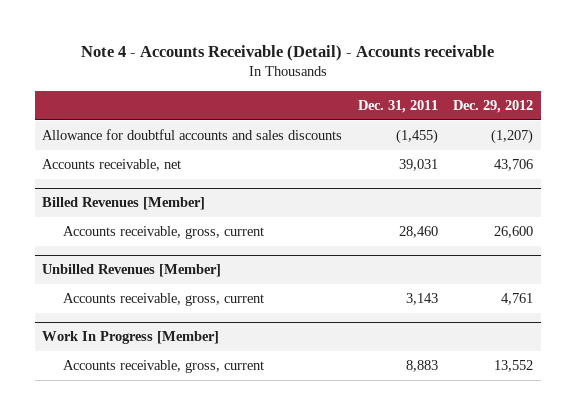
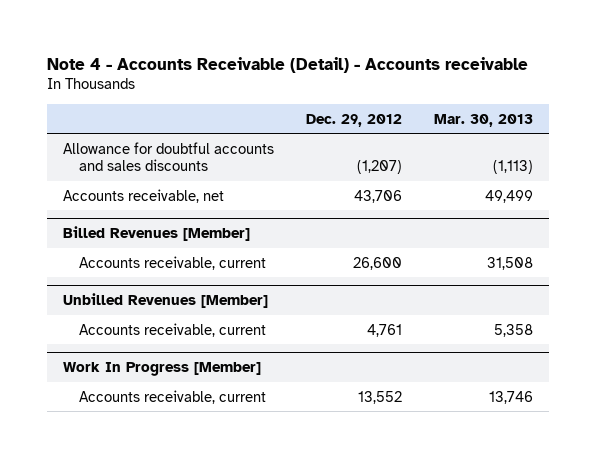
[357,99,438,113] Dec. 31, 2011 -> none
none -> [433,113,533,127] Mar. 30, 2013
[62,226,264,240] Accounts receivable, gross, current -> [78,255,266,270] Accounts receivable, current
[62,293,264,307] Accounts receivable, gross, current -> [78,322,266,337] Accounts receivable, current
[62,360,264,374] Accounts receivable, gross, current -> [78,389,266,404] Accounts receivable, current

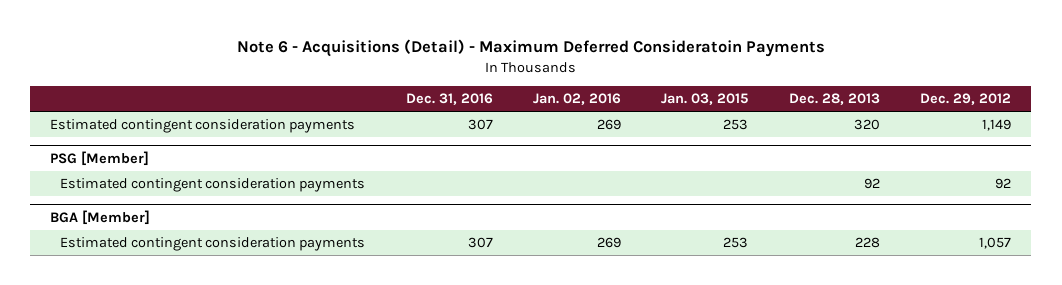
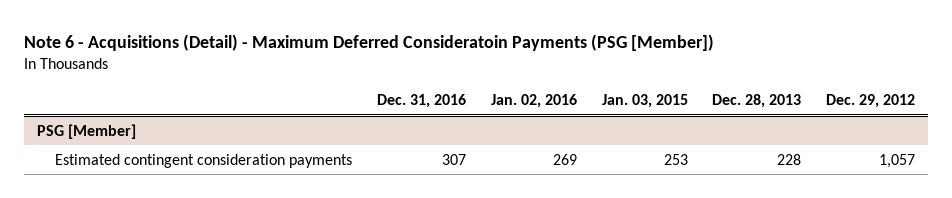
[236,39,825,58] Note 6 - Acquisitions (Detail) - Maximum Deferred Consideratoin Payments -> [24,34,715,52] Note 6 - Acquisitions (Detail) - Maximum Deferred Consideratoin Payments (PSG [Member])
[50,119,356,134] Estimated contingent consideration payments -> none
[60,178,366,193] Estimated contingent consideration payments -> none
[50,210,151,226] BGA [Member] -> none

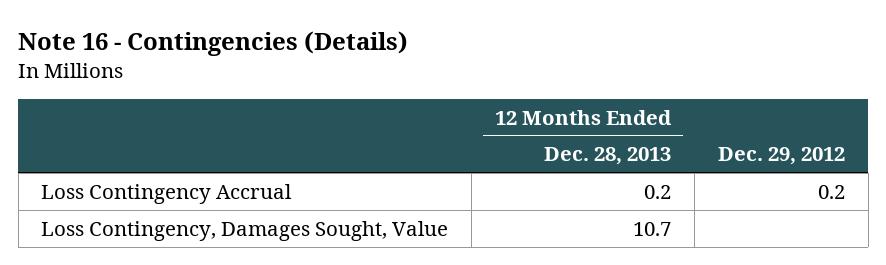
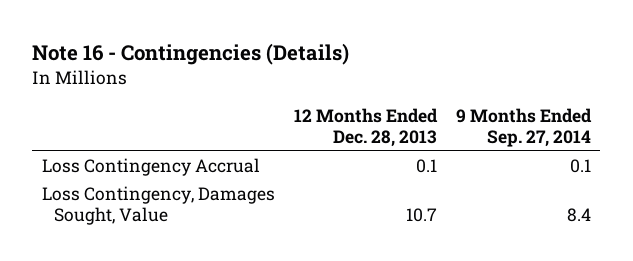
[717,147,845,166] Dec. 29, 2012 -> none
none -> [455,107,592,148] 9 Months Ended Sep. 27, 2014
[644,184,672,199] 0.2 -> [415,159,437,174] 0.1

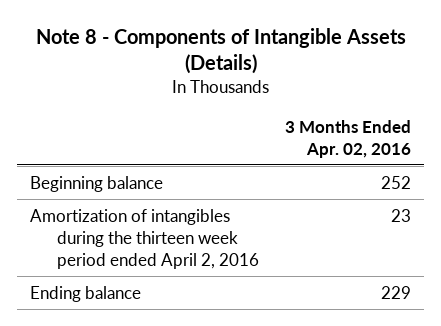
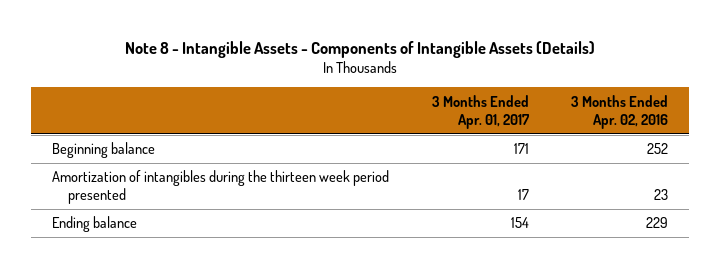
[35,27,406,75] Note 8 - Components of Intangible Assets (Details) -> [125,40,596,58] Note 8 - Intangible Assets - Components of Intangible Assets (Details)
none -> [431,94,530,129] 3 Months Ended Apr. 01, 2017
[30,208,259,269] Amortization of intangibles during the thirteen week period ended April 2, 2016 -> [52,170,390,205] Amortization of intangibles during the thirteen week period presented

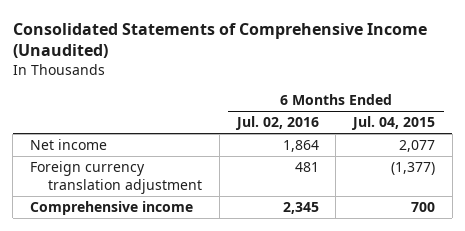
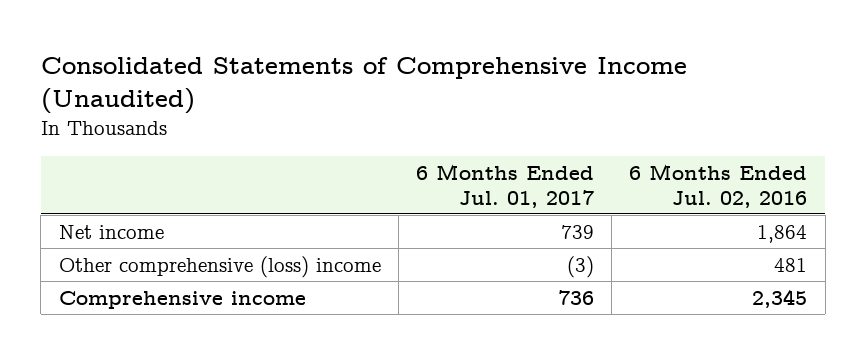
[351,116,436,131] Jul. 04, 2015 -> none
none -> [415,163,594,208] 6 Months Ended Jul. 01, 2017
[30,160,203,194] Foreign currency translation adjustment -> [58,255,381,278] Other comprehensive (loss) income

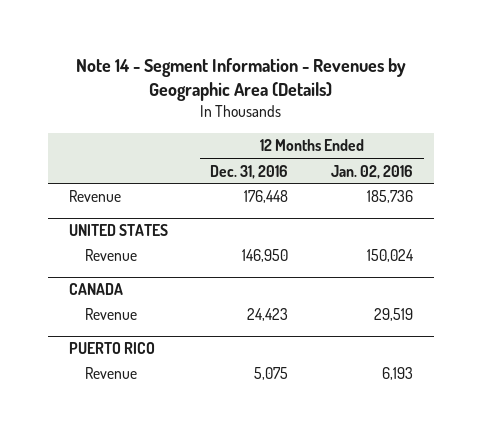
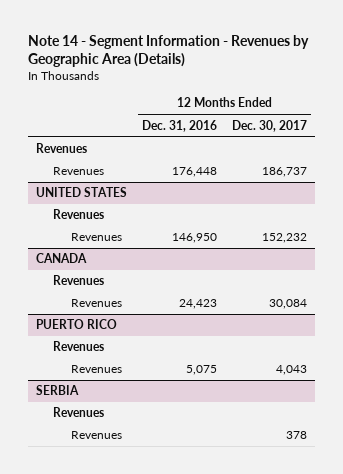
[331,164,414,179] Jan. 02, 2016 -> none
none -> [232,119,308,132] Dec. 30, 2017
none -> [35,143,87,154] Revenues
[68,190,121,203] Revenue -> [53,167,105,176] Revenues
none -> [53,209,105,220] Revenues
[84,249,137,262] Revenue -> [70,233,122,242] Revenues
none -> [53,275,105,286] Revenues
[84,308,137,321] Revenue -> [70,299,122,308] Revenues
none -> [53,341,105,352] Revenues
[84,367,137,380] Revenue -> [70,365,122,374] Revenues
none -> [35,385,79,396] SERBIA
none -> [53,407,105,418] Revenues
none -> [70,431,122,440] Revenues

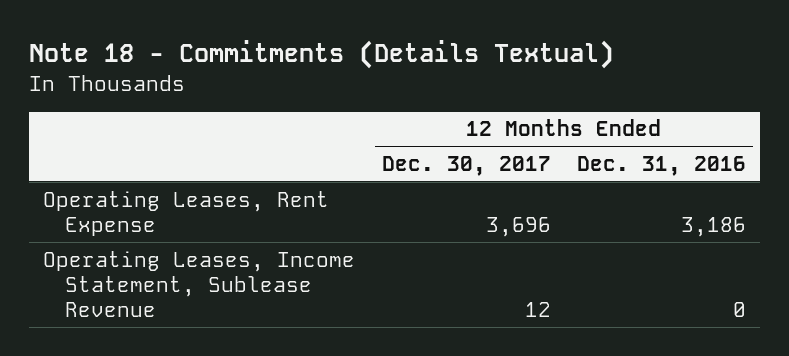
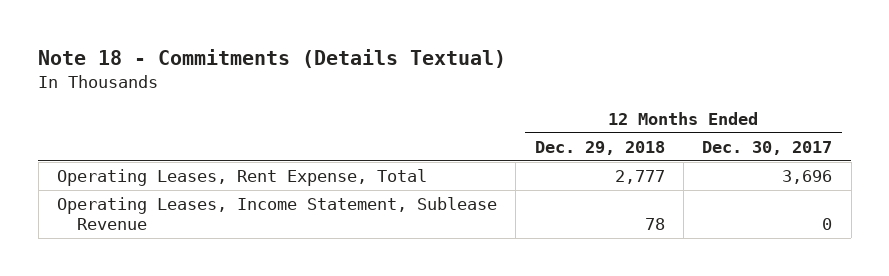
[577,155,747,176] Dec. 31, 2016 -> none
none -> [534,141,665,156] Dec. 29, 2018
[42,190,329,237] Operating Leases, Rent Expense -> [56,169,427,187] Operating Leases, Rent Expense, Total
[524,302,551,318] 12 -> [822,218,833,231] 0

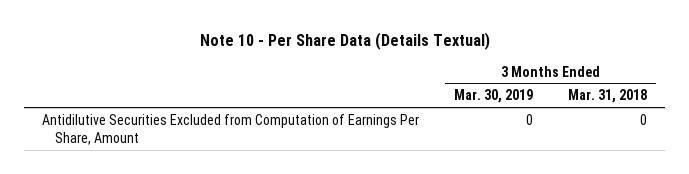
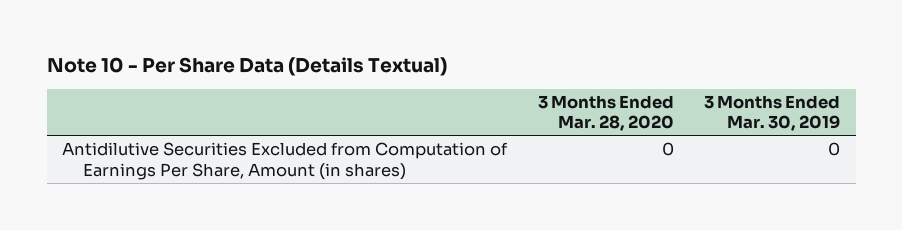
[568,89,648,104] Mar. 31, 2018 -> none
none -> [537,94,674,132] 3 Months Ended Mar. 28, 2020
[41,113,419,145] Antidilutive Securities Excluded from Computation of Earnings Per Share, Amount -> [61,141,508,180] Antidilutive Securities Excluded from Computation of Earnings Per Share, Amount (in shares)

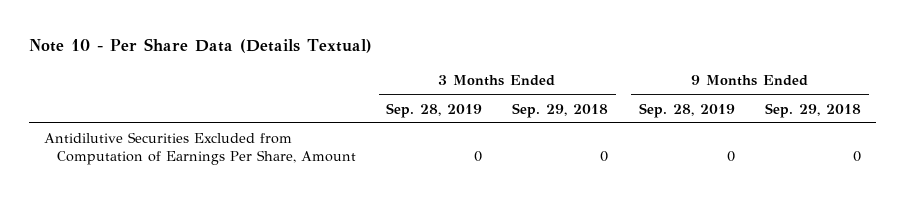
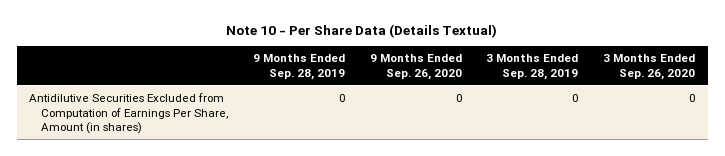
[512,102,609,118] Sep. 29, 2018 -> none
[764,102,861,118] Sep. 29, 2018 -> none
none -> [369,54,462,80] 9 Months Ended Sep. 26, 2020
none -> [603,54,696,80] 3 Months Ended Sep. 26, 2020
[44,132,356,165] Antidilutive Securities Excluded from Computation of Earnings Per Share, Amount -> [29,92,228,135] Antidilutive Securities Excluded from Computation of Earnings Per Share, Amount (in shares)

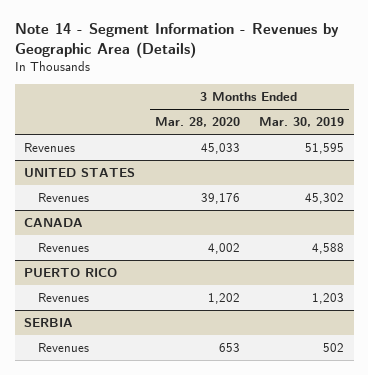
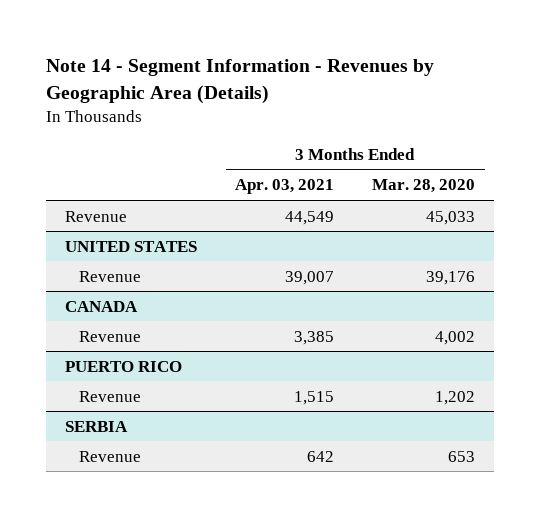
[258,117,344,128] Mar. 30, 2019 -> none
none -> [235,179,335,195] Apr. 03, 2021
[24,143,76,153] Revenues -> [65,210,128,222] Revenue
[37,193,89,203] Revenues -> [78,270,141,282] Revenue
[37,243,89,253] Revenues -> [78,330,141,342] Revenue
[37,293,89,303] Revenues -> [78,390,141,402] Revenue
[37,343,89,353] Revenues -> [78,450,141,462] Revenue

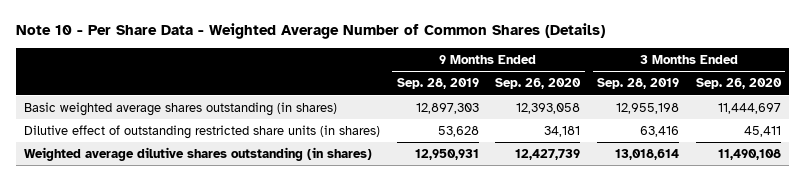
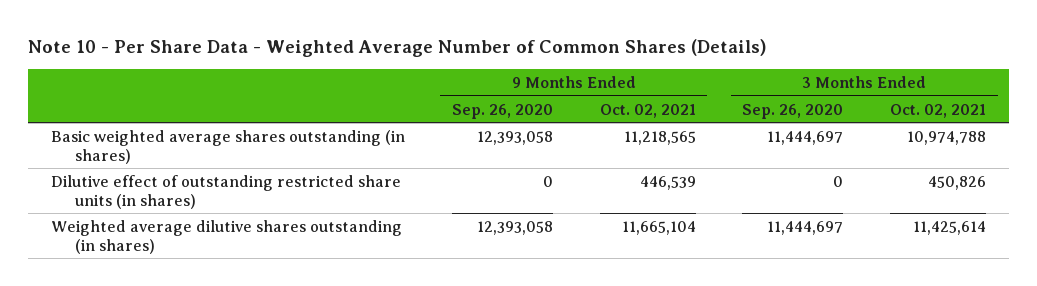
[396,78,479,90] Sep. 28, 2019 -> none
[597,78,680,90] Sep. 28, 2019 -> none
none -> [599,103,696,118] Oct. 02, 2021
none -> [890,103,987,118] Oct. 02, 2021
[544,126,581,138] 34,181 -> [542,175,553,187] 0
[743,126,781,138] 45,411 -> [833,175,844,187] 0
[515,149,581,161] 12,427,739 -> [476,220,553,235] 12,393,058
[717,149,781,161] 11,490,108 -> [767,220,844,235] 11,444,697

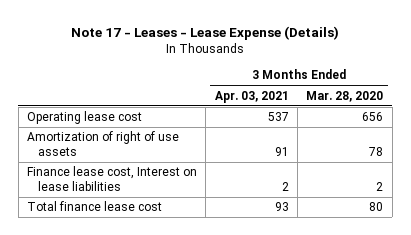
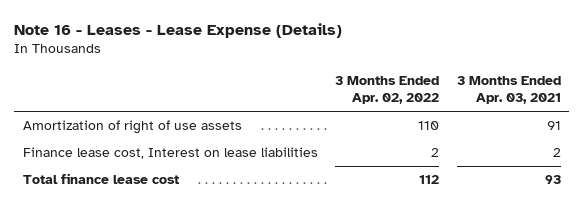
[71,26,340,41] Note 17 - Leases - Lease Expense (Details) -> [14,23,343,39] Note 16 - Leases - Lease Expense (Details)
[306,90,384,102] Mar. 28, 2020 -> none
none -> [335,76,440,105] 3 Months Ended Apr. 02, 2022
[27,111,143,125] Operating lease cost -> none

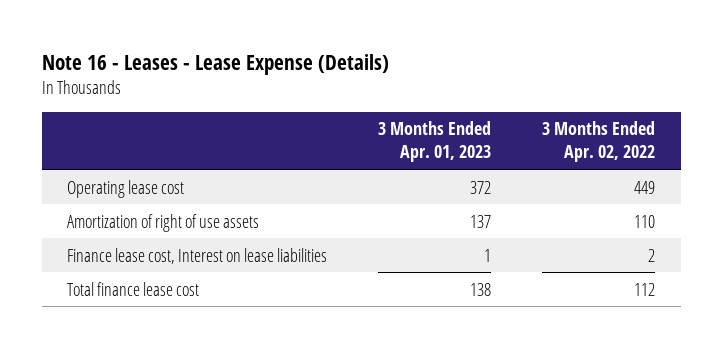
[456,76,561,105] 3 Months Ended Apr. 03, 2021 -> none
none -> [378,121,492,163] 3 Months Ended Apr. 01, 2023
none -> [67,179,185,198] Operating lease cost

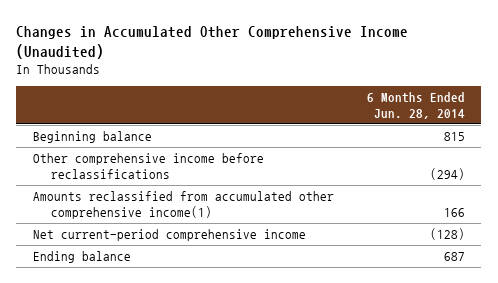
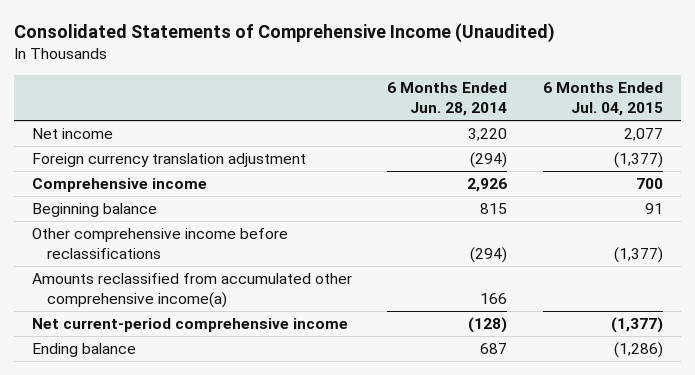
[16,26,409,60] Changes in Accumulated Other Comprehensive Income (Unaudited) -> [14,23,556,44] Consolidated Statements of Comprehensive Income (Unaudited)
none -> [542,81,663,116] 6 Months Ended Jul. 04, 2015
none -> [31,128,113,140] Net income
none -> [31,153,306,168] Foreign currency translation adjustment
none -> [31,178,207,193] Comprehensive income
[32,190,334,219] Amounts reclassified from accumulated other comprehensive income(1) -> [31,273,352,309] Amounts reclassified from accumulated other comprehensive income(a)

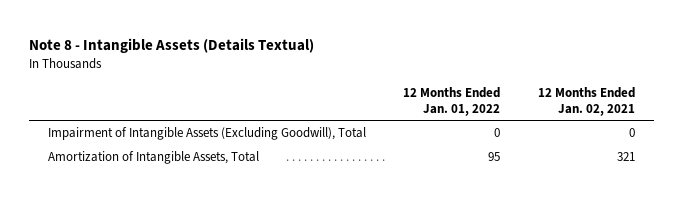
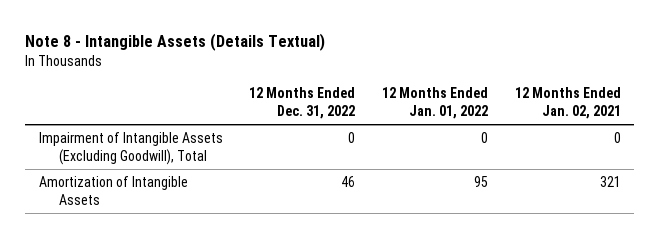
none -> [249,87,356,119] 12 Months Ended Dec. 31, 2022
[47,151,259,165] Amortization of Intangible Assets, Total -> [38,176,188,205] Amortization of Intangible Assets

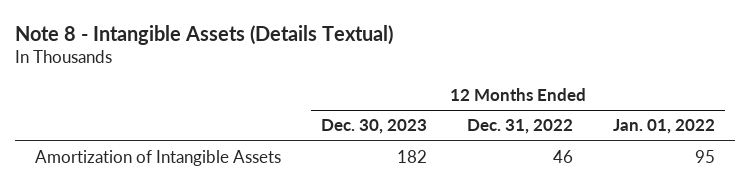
[514,87,621,119] 12 Months Ended Jan. 02, 2021 -> none
none -> [320,119,427,135] Dec. 30, 2023
[38,132,223,165] Impairment of Intangible Assets (Excluding Goodwill), Total -> none

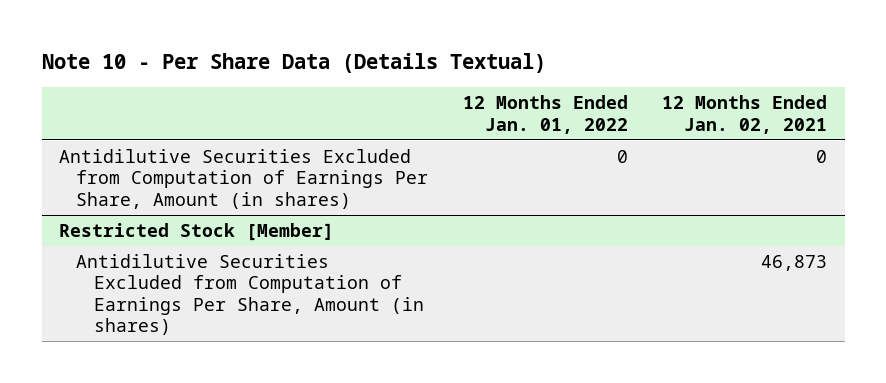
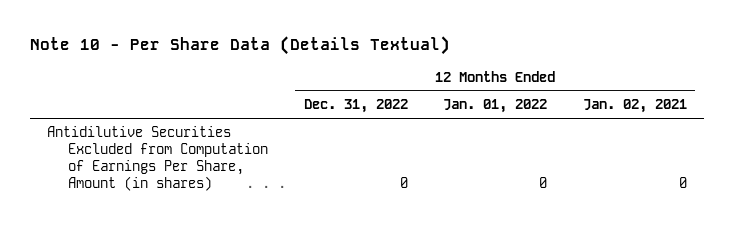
none -> [303,99,408,114] Dec. 31, 2022
[58,222,334,241] Restricted Stock [Member] -> none
[76,253,424,336] Antidilutive Securities Excluded from Computation of Earnings Per Share, Amount (in shares) -> none

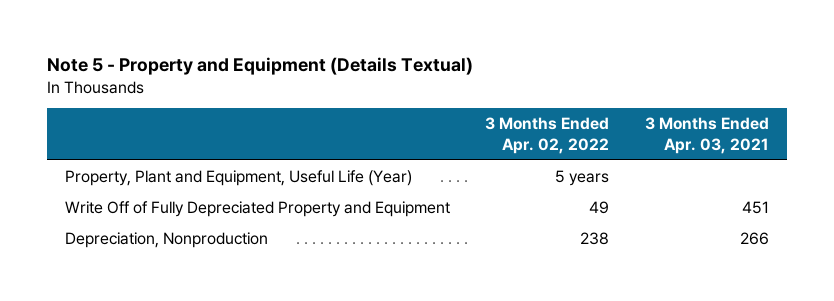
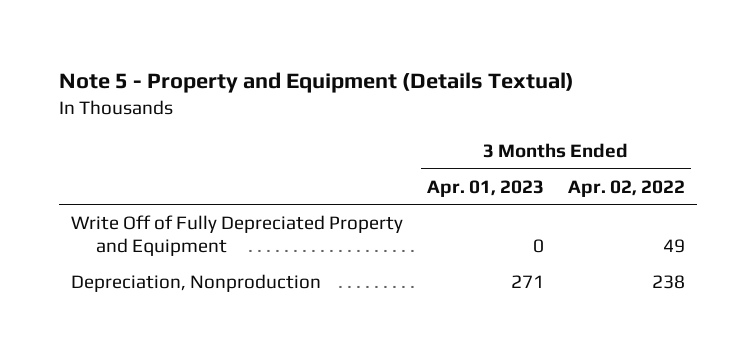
[645,117,770,154] 3 Months Ended Apr. 03, 2021 -> none
none -> [426,179,544,197] Apr. 01, 2023
[64,170,412,187] Property, Plant and Equipment, Useful Life (Year) -> none

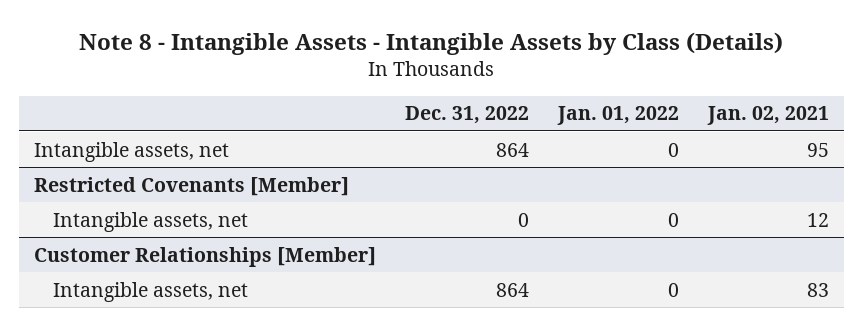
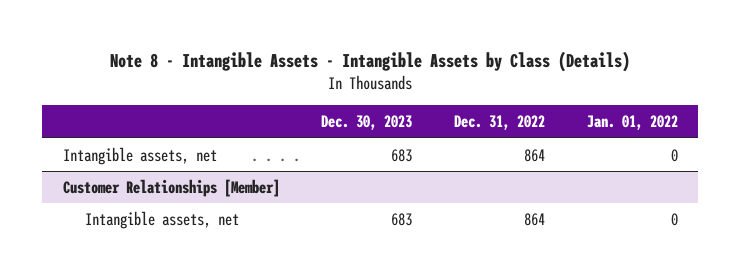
[707,106,830,126] Jan. 02, 2021 -> none
none -> [321,115,413,131] Dec. 30, 2023
[33,176,349,196] Restricted Covenants [Member] -> none
[53,211,249,232] Intangible assets, net -> none

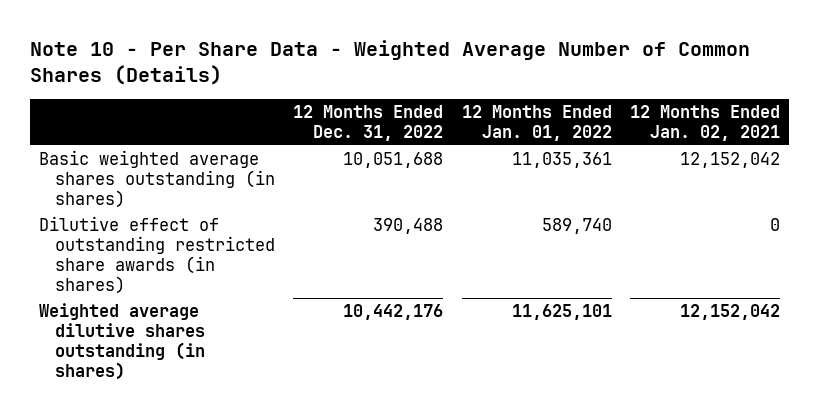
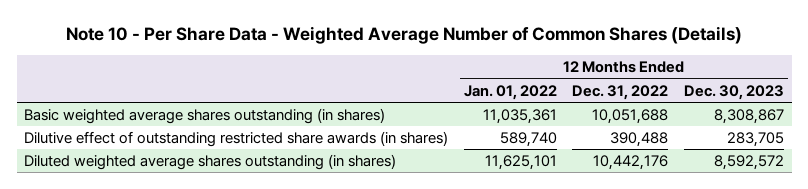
[629,105,780,142] 12 Months Ended Jan. 02, 2021 -> none
none -> [683,84,784,100] Dec. 30, 2023
[38,302,206,380] Weighted average dilutive shares outstanding (in shares) -> [24,154,397,171] Diluted weighted average shares outstanding (in shares)

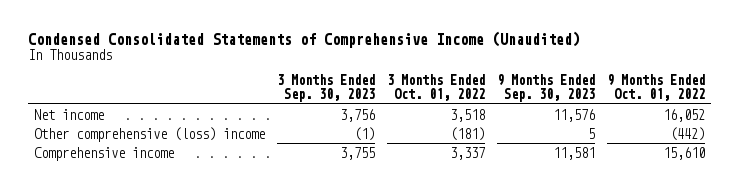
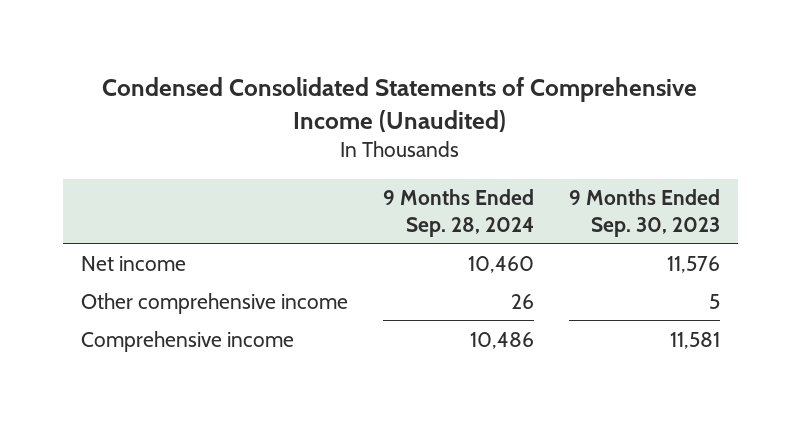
[277,74,376,102] 3 Months Ended Sep. 30, 2023 -> none
[387,74,486,101] 3 Months Ended Oct. 01, 2022 -> none
[607,74,706,101] 9 Months Ended Oct. 01, 2022 -> none
none -> [382,189,534,237] 9 Months Ended Sep. 28, 2024
[34,126,266,142] Other comprehensive (loss) income -> [80,292,348,314] Other comprehensive income

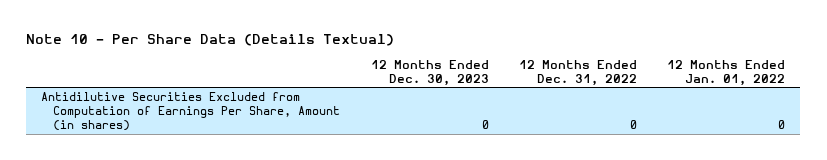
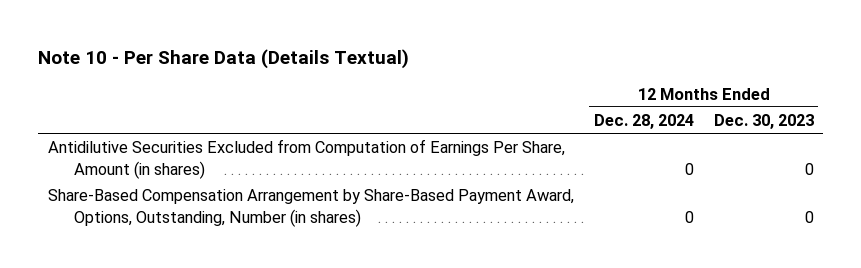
[519,59,638,86] 12 Months Ended Dec. 31, 2022 -> none
[667,59,786,86] 12 Months Ended Jan. 01, 2022 -> none
none -> [593,114,694,130] Dec. 28, 2024
none -> [47,189,574,227] Share-Based Compensation Arrangement by Share-Based Payment Award, Options, Outstanding, Number (in shares)

